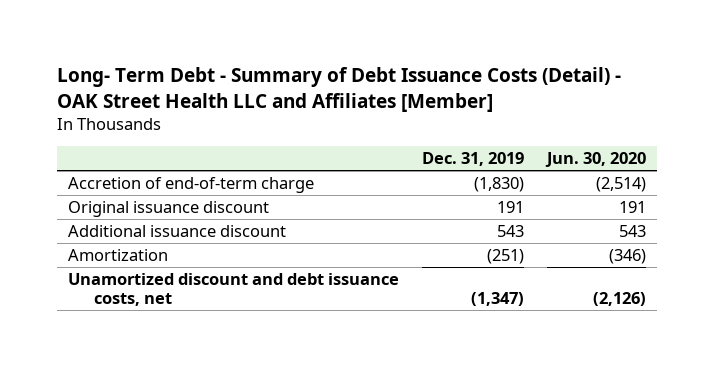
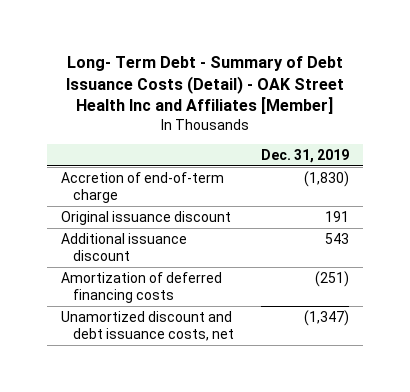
[56,67,621,112] Long- Term Debt - Summary of Debt Issuance Costs (Detail) - OAK Street Health LLC and Affiliates [Member] -> [65,56,344,115] Long- Term Debt - Summary of Debt Issuance Costs (Detail) - OAK Street Health Inc and Affiliates [Member]
[544,152,646,168] Jun. 30, 2020 -> none
[68,248,169,261] Amortization -> [60,272,222,304] Amortization of deferred financing costs

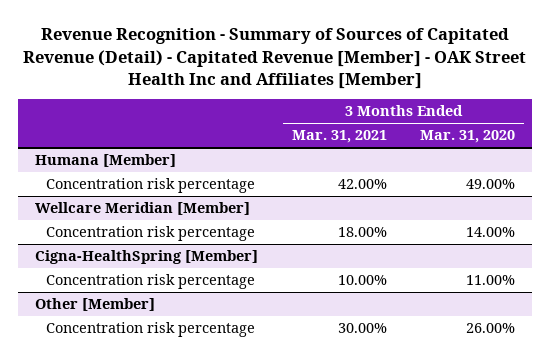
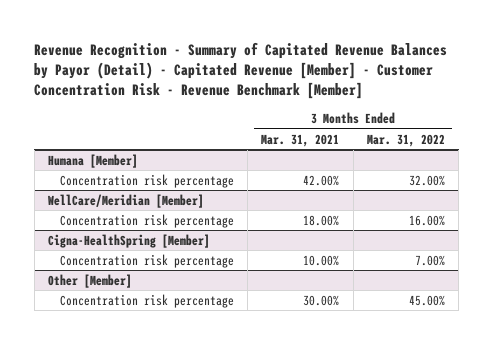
[23,28,527,89] Revenue Recognition - Summary of Sources of Capitated Revenue (Detail) - Capitated Revenue [Member] - OAK Street Health Inc and Affiliates [Member] -> [34,41,448,100] Revenue Recognition - Summary of Capitated Revenue Balances by Payor (Detail) - Capitated Revenue [Member] - Customer Concentration Risk - Revenue Benchmark [Member]
[420,130,516,144] Mar. 31, 2020 -> none
none -> [367,133,446,147] Mar. 31, 2022
[35,202,251,216] Wellcare Meridian [Member] -> [48,193,205,208] WellCare/Meridian [Member]

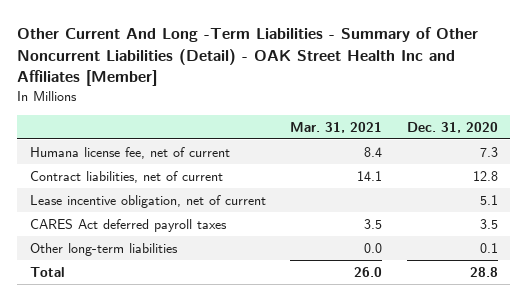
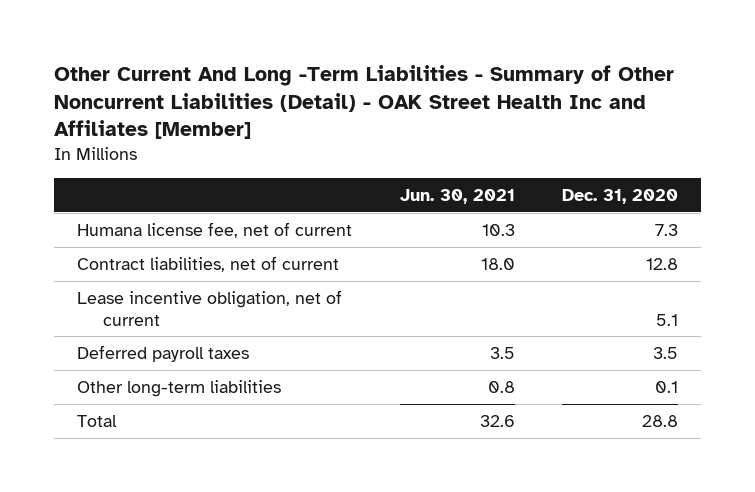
[290,121,383,133] Mar. 31, 2021 -> none
none -> [399,189,515,205] Jun. 30, 2021
[29,218,227,232] CARES Act deferred payroll taxes -> [77,344,250,362] Deferred payroll taxes

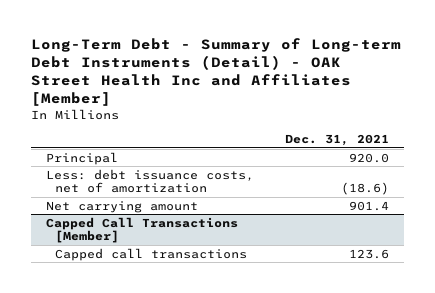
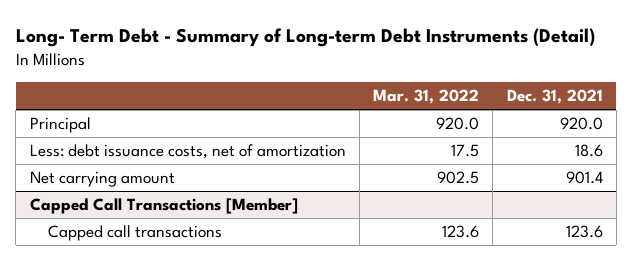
[30,37,401,107] Long-Term Debt - Summary of Long-term Debt Instruments (Detail) - OAK Street Health Inc and Affiliates [Member] -> [15,28,595,48] Long- Term Debt - Summary of Long-term Debt Instruments (Detail)
none -> [373,89,480,105] Mar. 31, 2022
[340,182,389,196] (18.6) -> [574,144,603,158] 18.6

